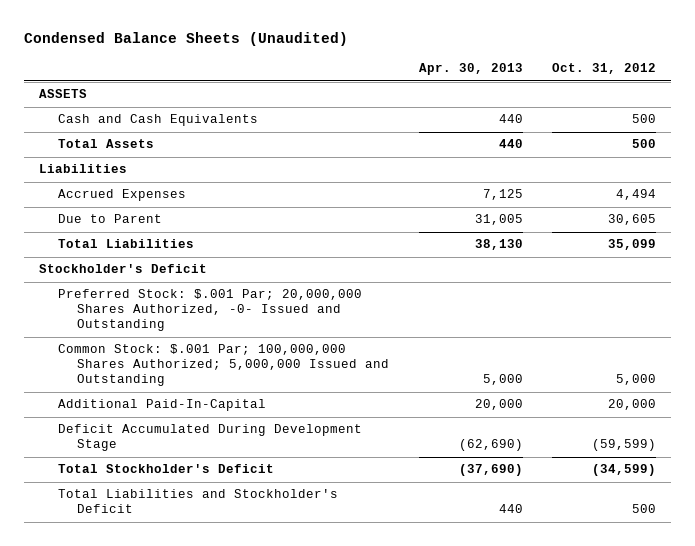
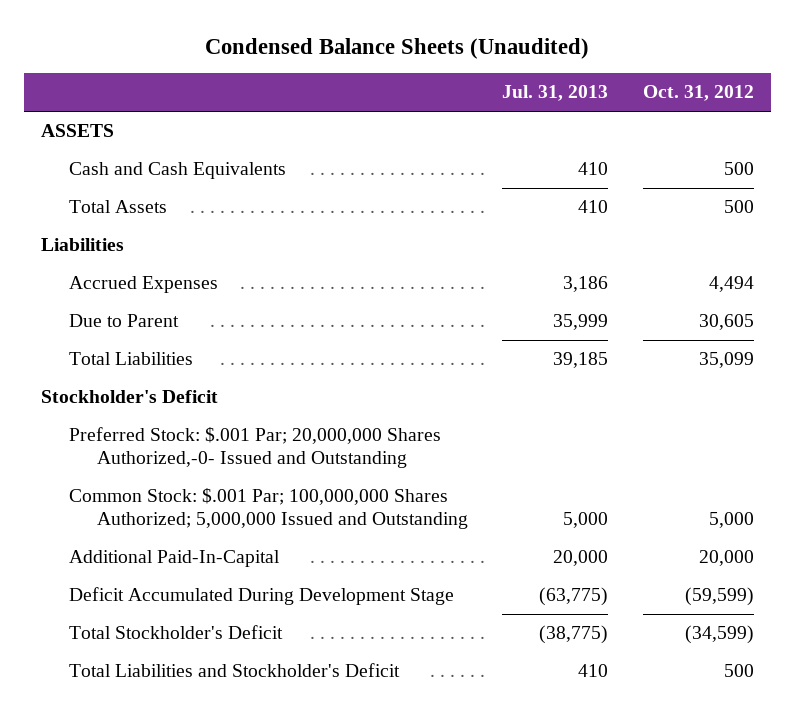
[418,63,523,76] Apr. 30, 2013 -> none
none -> [502,85,609,102] Jul. 31, 2013
[58,289,363,332] Preferred Stock: $.001 Par; 20,000,000 Shares Authorized, -0- Issued and Outstanding -> [68,427,441,469] Preferred Stock: $.001 Par; 20,000,000 Shares Authorized,-0- Issued and Outstanding

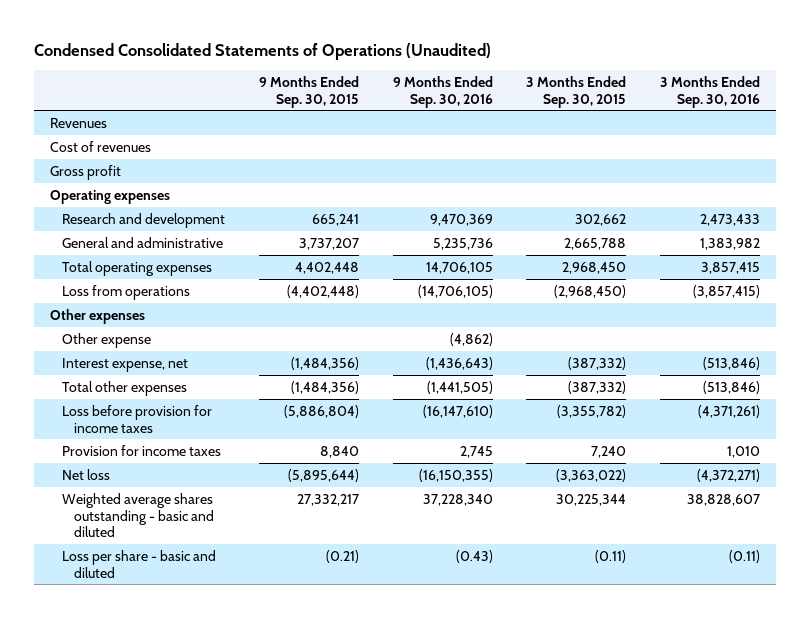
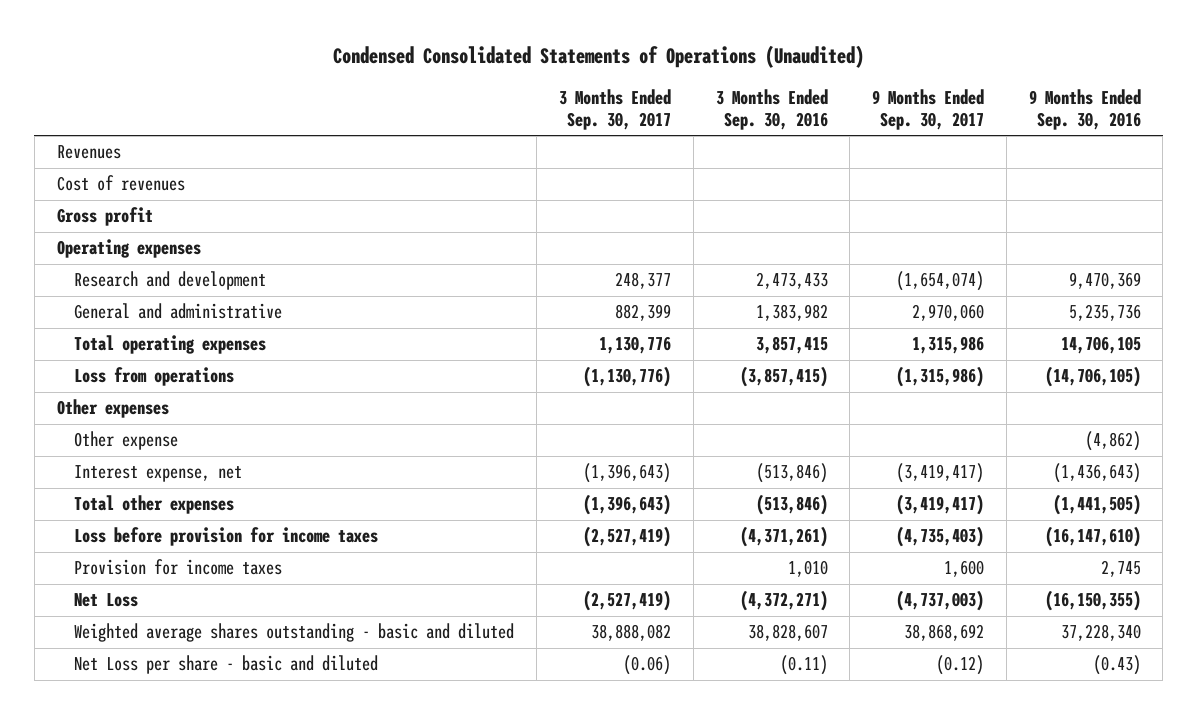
[259,75,360,108] 9 Months Ended Sep. 30, 2015 -> none
[526,75,627,108] 3 Months Ended Sep. 30, 2015 -> none
none -> [559,88,672,130] 3 Months Ended Sep. 30, 2017
none -> [872,88,985,130] 9 Months Ended Sep. 30, 2017
[62,468,111,480] Net loss -> [74,593,139,608] Net Loss
[62,549,217,578] Loss per share - basic and diluted -> [74,655,379,675] Net Loss per share - basic and diluted

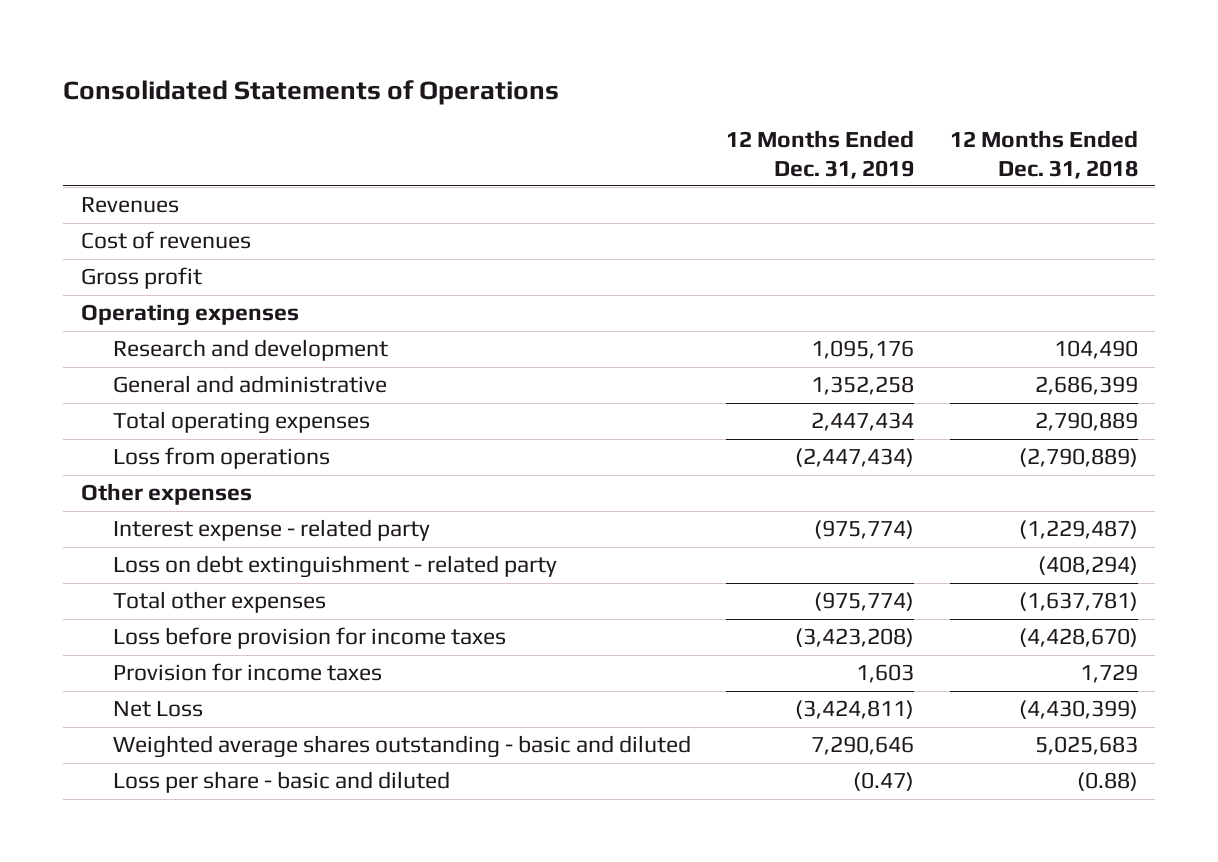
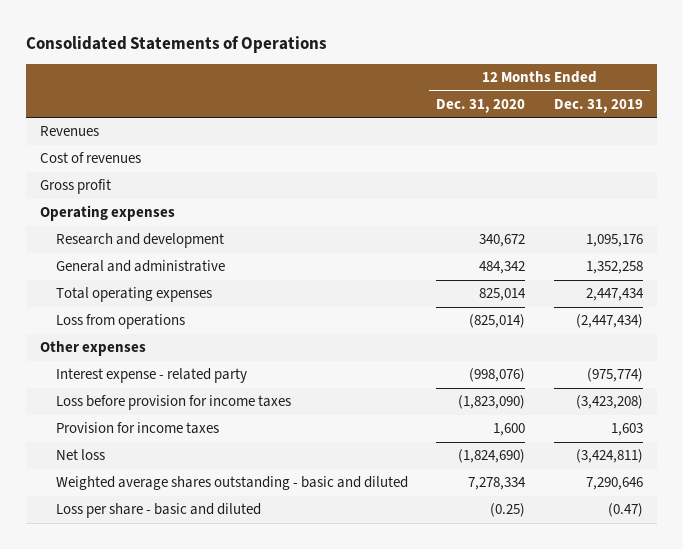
[949,129,1138,179] 12 Months Ended Dec. 31, 2018 -> none
none -> [436,98,526,113] Dec. 31, 2020
[112,555,557,579] Loss on debt extinguishment - related party -> none
[112,591,326,614] Total other expenses -> none
[112,701,203,718] Net Loss -> [55,449,105,461] Net loss

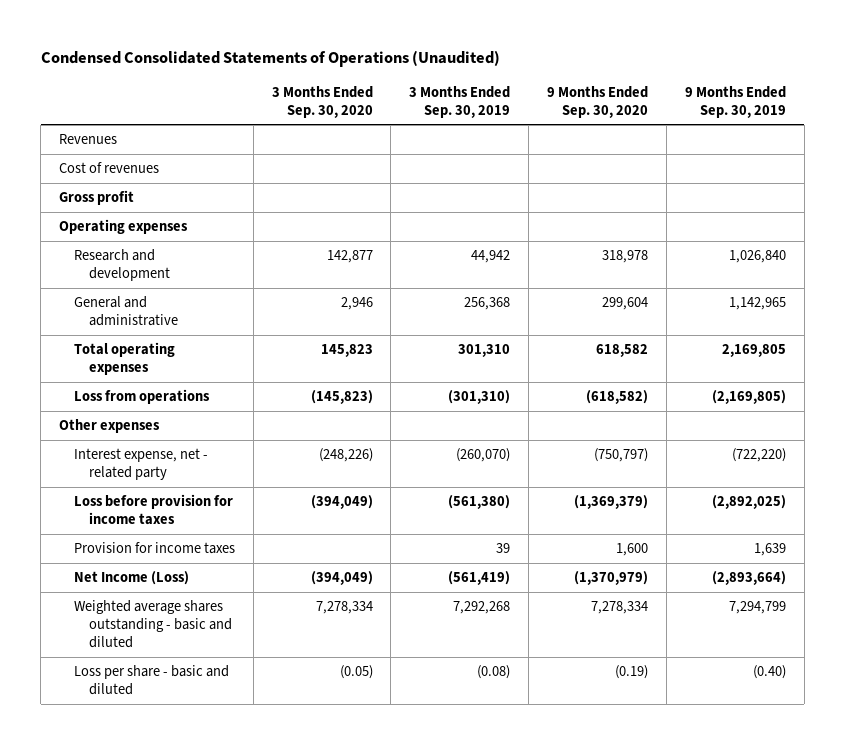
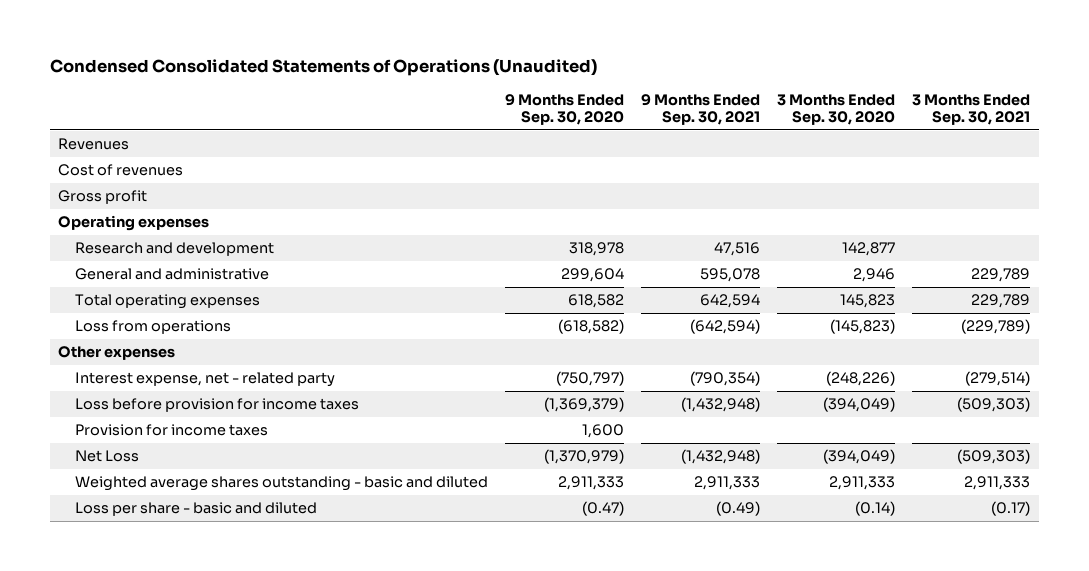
[409,85,511,118] 3 Months Ended Sep. 30, 2019 -> none
[684,85,786,118] 9 Months Ended Sep. 30, 2019 -> none
none -> [640,93,760,126] 9 Months Ended Sep. 30, 2021
none -> [912,93,1031,126] 3 Months Ended Sep. 30, 2021
[73,571,189,586] Net Income (Loss) -> [74,450,139,463] Net Loss
[315,601,373,615] 7,278,334 -> [829,476,896,491] 2,911,333
[591,601,649,615] 7,278,334 -> [557,476,624,491] 2,911,333
[339,665,373,680] (0.05) -> [855,501,896,517] (0.14)
[615,665,649,680] (0.19) -> [581,501,624,517] (0.47)

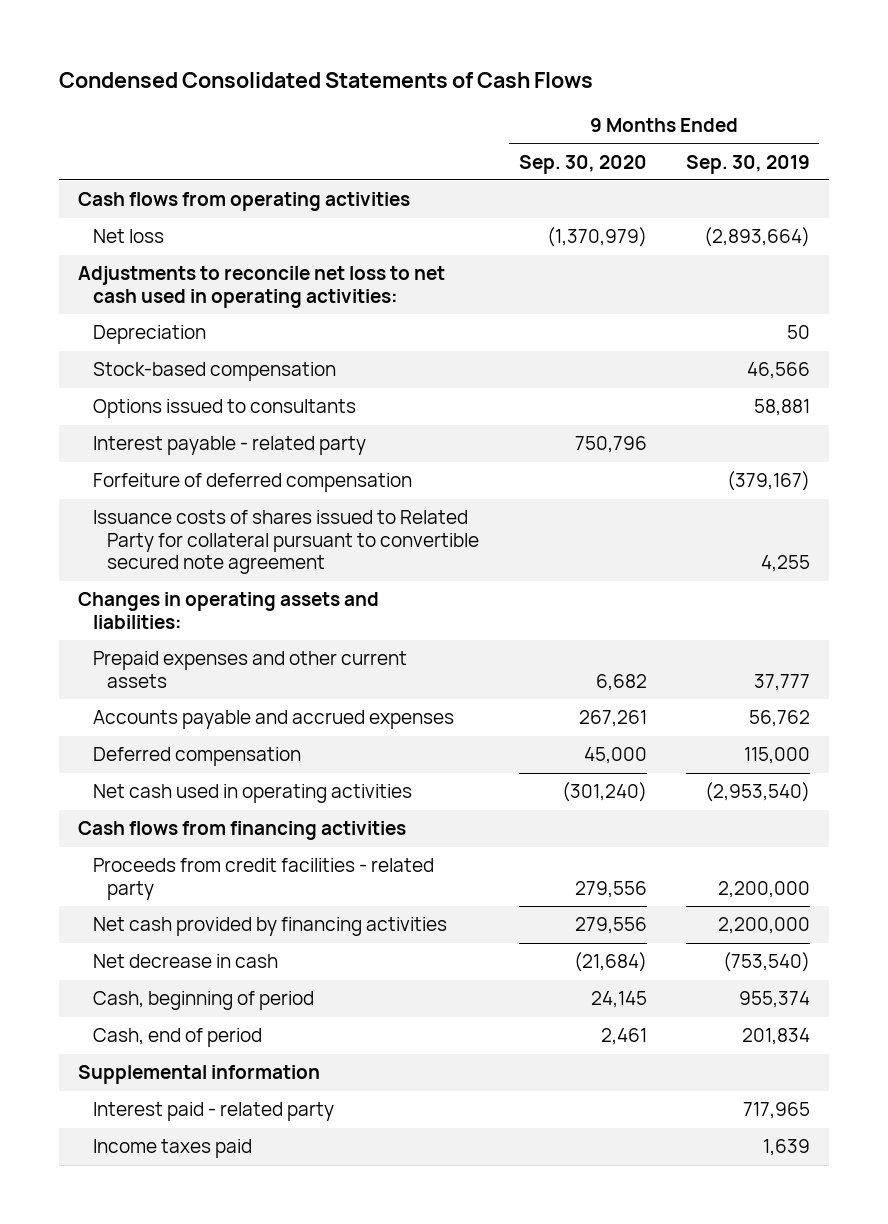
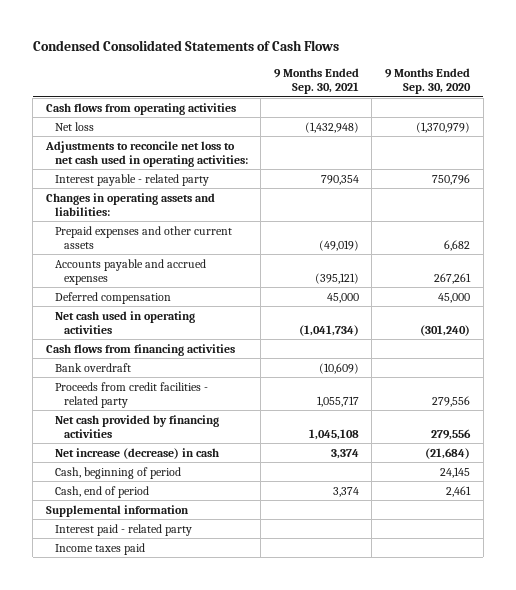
[685,154,810,174] Sep. 30, 2019 -> none
none -> [273,68,359,95] 9 Months Ended Sep. 30, 2021
[92,325,206,345] Depreciation -> none
[92,362,336,382] Stock-based compensation -> none
[92,399,356,419] Options issued to consultants -> none
[92,473,412,493] Forfeiture of deferred compensation -> none
[92,510,480,575] Issuance costs of shares issued to Related Party for collateral pursuant to convertible secured note agreement -> none
none -> [54,362,131,372] Bank overdraft
[92,954,278,969] Net decrease in cash -> [54,447,219,459] Net increase (decrease) in cash

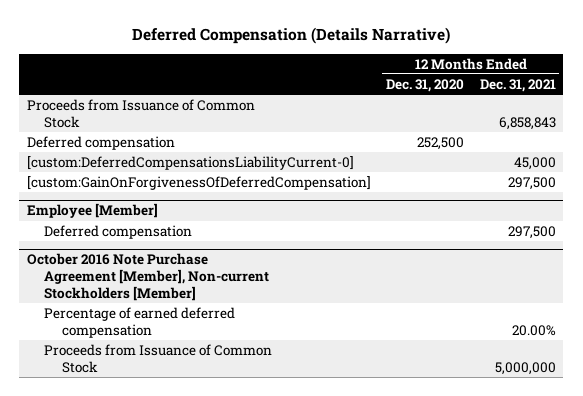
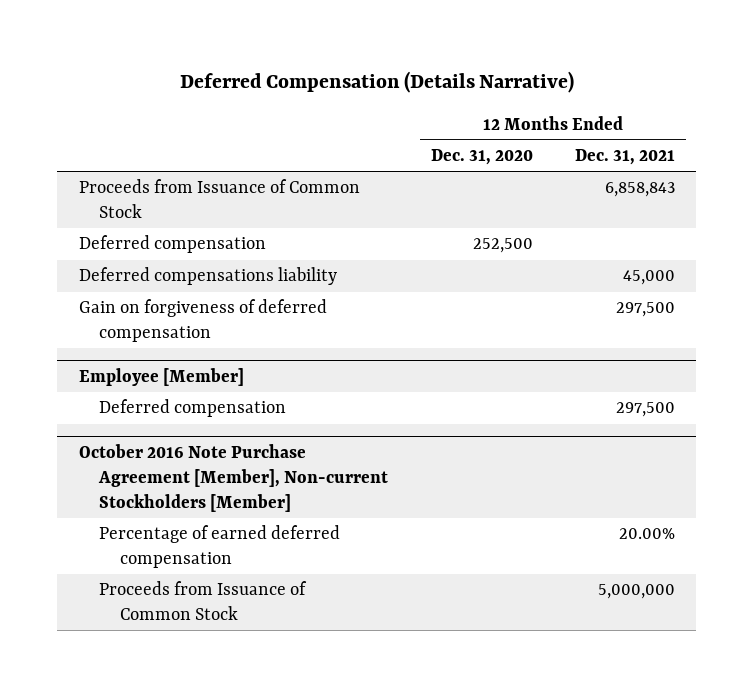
[26,155,354,170] [custom:DeferredCompensationsLiabilityCurrent-0] -> [78,267,337,286] Deferred compensations liability
[26,175,371,190] [custom:GainOnForgivenessOfDeferredCompensation] -> [78,299,327,343] Gain on forgiveness of deferred compensation

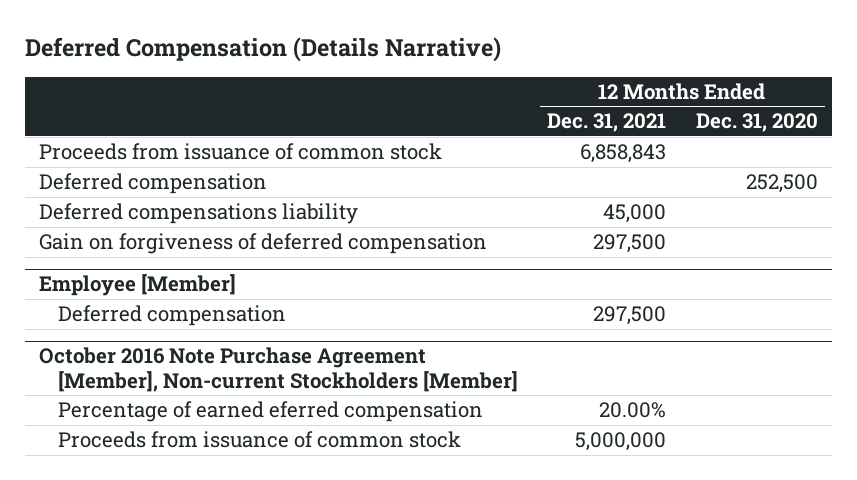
[78,179,360,219] Proceeds from Issuance of Common Stock -> [39,143,443,161] Proceeds from issuance of common stock
[99,525,341,569] Percentage of earned deferred compensation -> [58,401,484,423] Percentage of earned eferred compensation
[99,581,308,621] Proceeds from Issuance of Common Stock -> [58,431,462,449] Proceeds from issuance of common stock

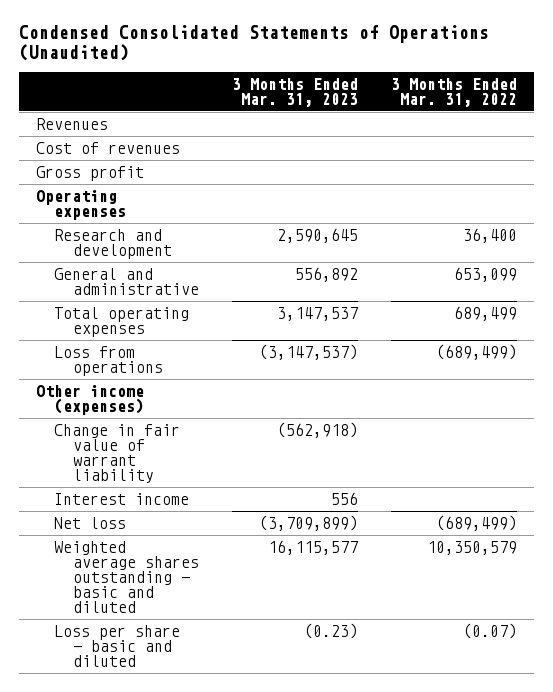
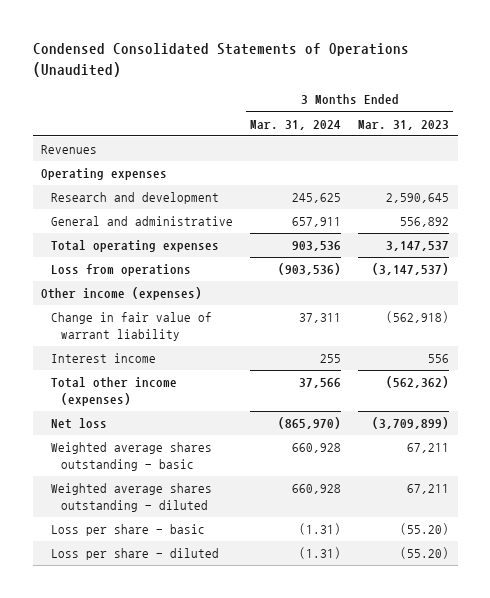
[391,77,518,107] 3 Months Ended Mar. 31, 2022 -> none
none -> [250,119,342,130] Mar. 31, 2024
[35,141,180,154] Cost of revenues -> none
[35,165,144,181] Gross profit -> none
none -> [51,377,178,407] Total other income (expenses)
[54,540,200,614] Weighted average shares outstanding - basic and diluted -> [51,442,213,472] Weighted average shares outstanding - basic
[268,539,359,555] 16,115,577 -> [407,443,450,454] 67,211
none -> [51,483,213,513] Weighted average shares outstanding - diluted
[54,624,181,667] Loss per share - basic and diluted -> [51,524,206,537] Loss per share - basic
[304,622,359,639] (0.23) -> [400,523,450,536] (55.20)
none -> [51,548,220,561] Loss per share - diluted

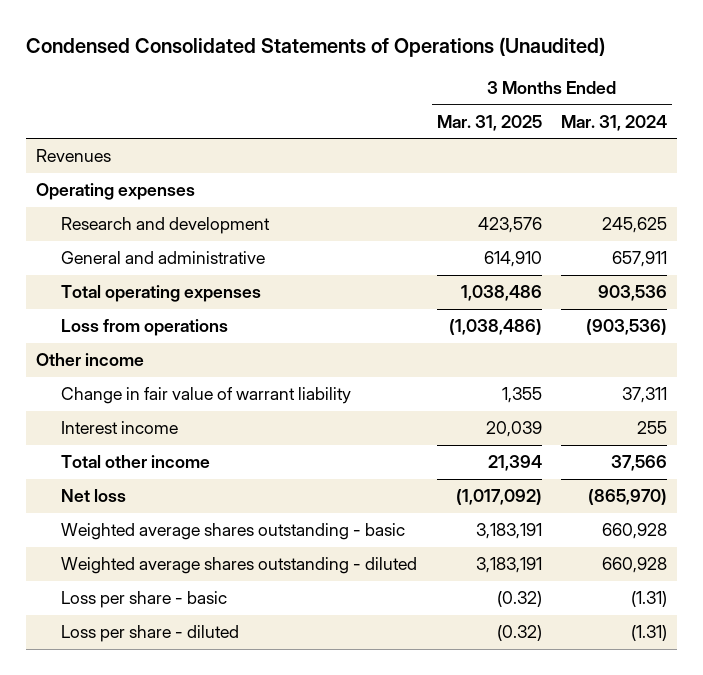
[358,119,450,130] Mar. 31, 2023 -> none
none -> [436,114,542,131] Mar. 31, 2025
[41,287,203,301] Other income (expenses) -> [36,353,145,367] Other income
[51,377,178,407] Total other income (expenses) -> [61,455,211,469] Total other income

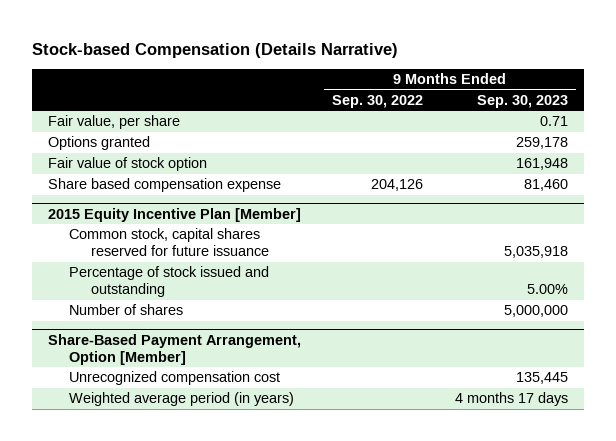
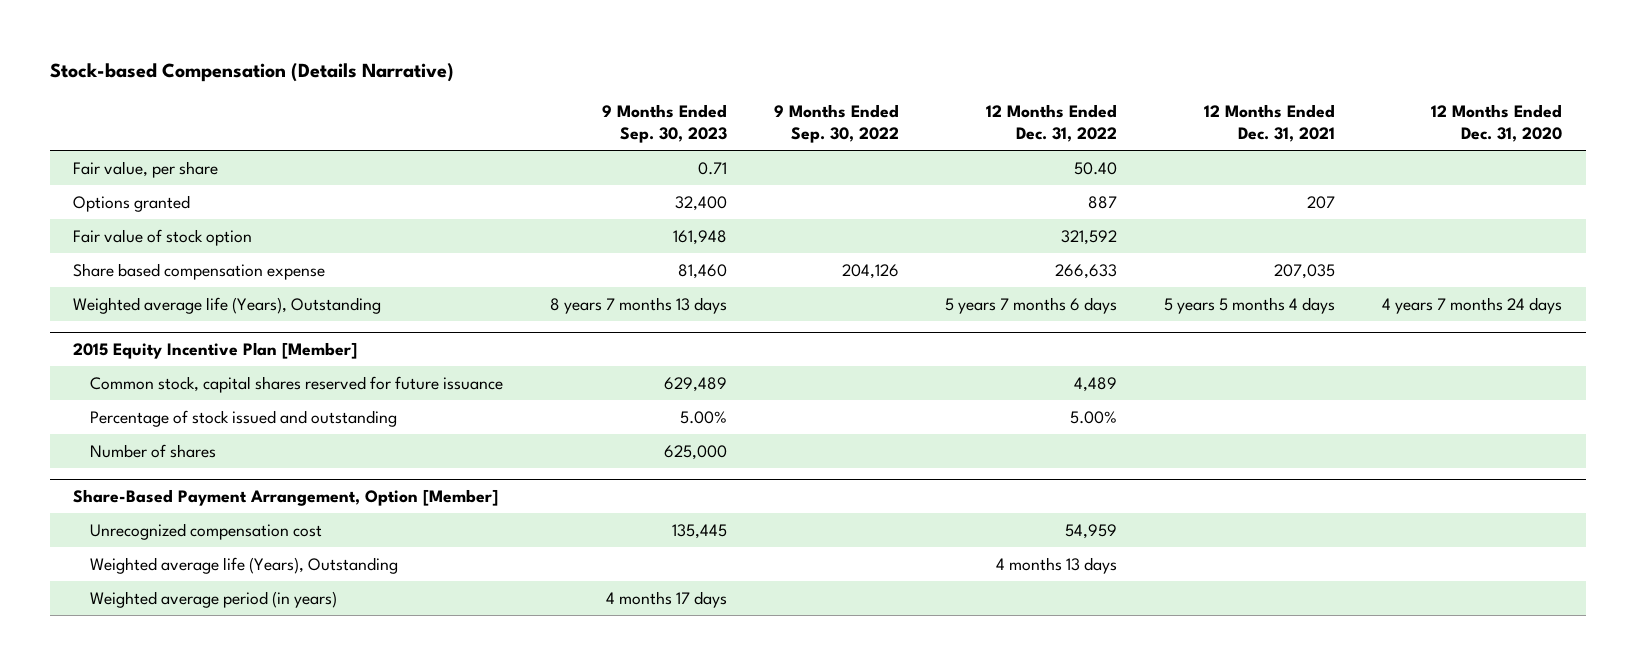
none -> [986,103,1118,143] 12 Months Ended Dec. 31, 2022
none -> [1204,103,1336,143] 12 Months Ended Dec. 31, 2021
none -> [1431,103,1563,143] 12 Months Ended Dec. 31, 2020
[515,137,568,150] 259,178 -> [674,195,727,211] 32,400
none -> [73,296,382,314] Weighted average life (Years), Outstanding
[503,246,568,259] 5,035,918 -> [663,376,727,392] 629,489
[503,305,568,318] 5,000,000 -> [663,444,727,460] 625,000
none -> [89,556,398,574] Weighted average life (Years), Outstanding

